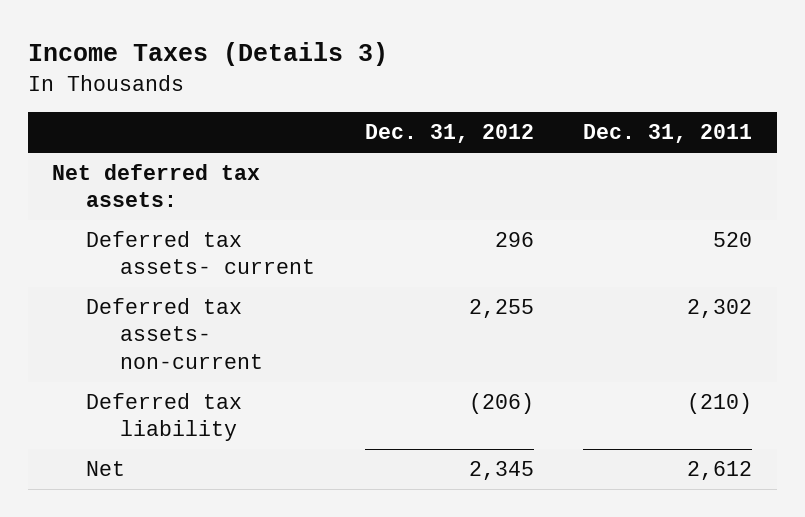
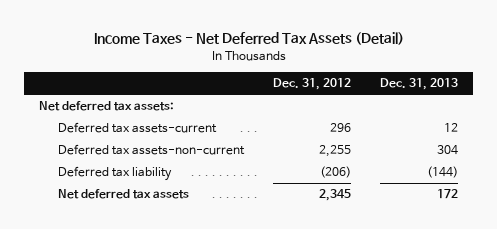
[27,42,388,67] Income Taxes (Details 3) -> [93,32,404,46] Income Taxes - Net Deferred Tax Assets (Detail)
[583,124,753,144] Dec. 31, 2011 -> none
none -> [380,78,459,91] Dec. 31, 2013
[86,231,316,275] Deferred tax assets- current -> [57,122,217,134] Deferred tax assets-current
[86,298,264,369] Deferred tax assets- non-current -> [57,144,245,156] Deferred tax assets-non-current
[86,461,126,477] Net -> [57,189,189,200] Net deferred tax assets

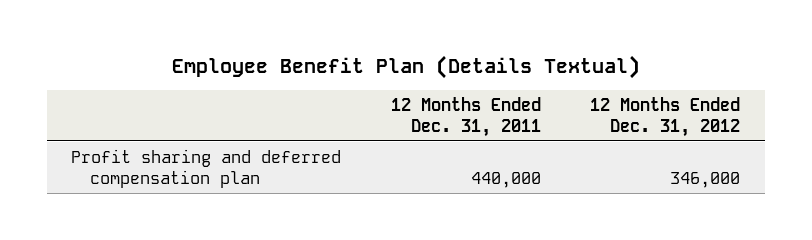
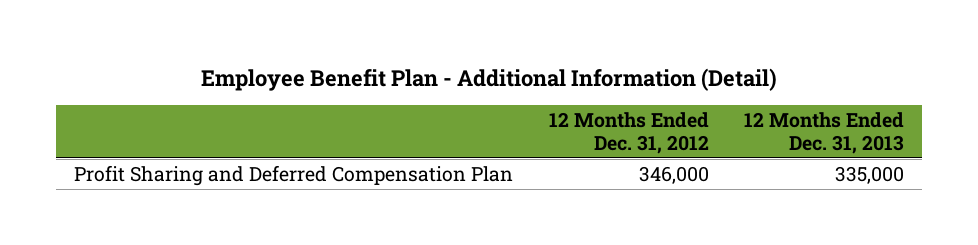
[171,54,640,79] Employee Benefit Plan (Details Textual) -> [201,67,778,91] Employee Benefit Plan - Additional Information (Detail)
[390,96,541,137] 12 Months Ended Dec. 31, 2011 -> none
none -> [744,112,905,154] 12 Months Ended Dec. 31, 2013
[71,148,342,188] Profit sharing and deferred compensation plan -> [73,165,513,187] Profit Sharing and Deferred Compensation Plan

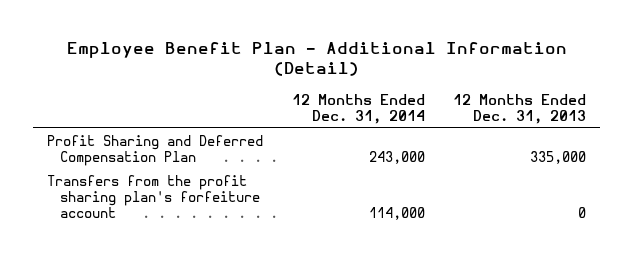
[548,112,709,154] 12 Months Ended Dec. 31, 2012 -> none
none -> [291,93,425,124] 12 Months Ended Dec. 31, 2014
none -> [47,175,261,218] Transfers from the profit sharing plan's forfeiture account

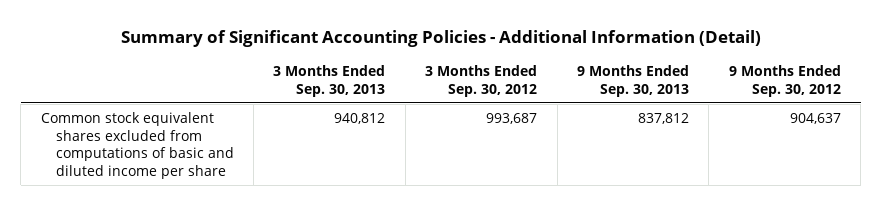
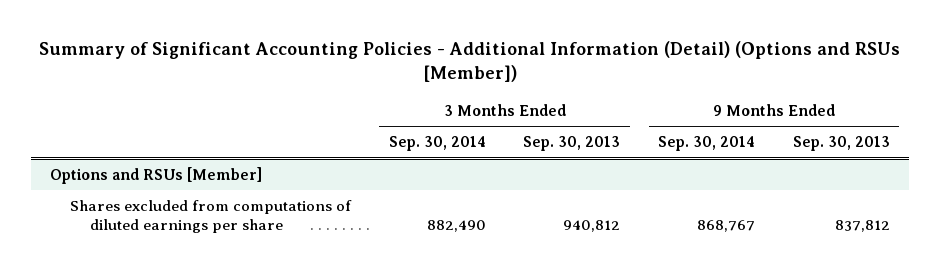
[120,29,761,47] Summary of Significant Accounting Policies - Additional Information (Detail) -> [38,41,900,83] Summary of Significant Accounting Policies - Additional Information (Detail) (Options and RSUs [Member])
[425,65,538,97] 3 Months Ended Sep. 30, 2012 -> none
[728,65,841,97] 9 Months Ended Sep. 30, 2012 -> none
none -> [388,136,486,152] Sep. 30, 2014
none -> [658,136,756,152] Sep. 30, 2014
none -> [49,167,262,185] Options and RSUs [Member]
[40,111,234,180] Common stock equivalent shares excluded from computations of basic and diluted income per share -> [69,200,352,234] Shares excluded from computations of diluted earnings per share

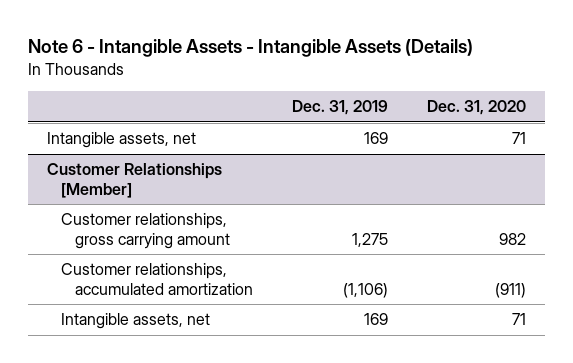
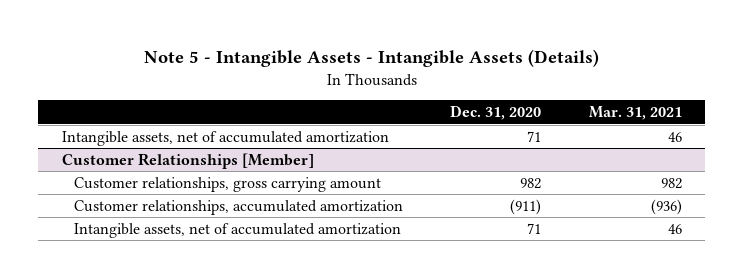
[27,38,473,57] Note 6 - Intangible Assets - Intangible Assets (Details) -> [143,48,599,67] Note 5 - Intangible Assets - Intangible Assets (Details)
[291,100,388,116] Dec. 31, 2019 -> none
none -> [588,106,682,121] Mar. 31, 2021
[47,132,197,149] Intangible assets, net -> [61,130,389,146] Intangible assets, net of accumulated amortization
[61,313,211,330] Intangible assets, net -> [74,222,402,238] Intangible assets, net of accumulated amortization

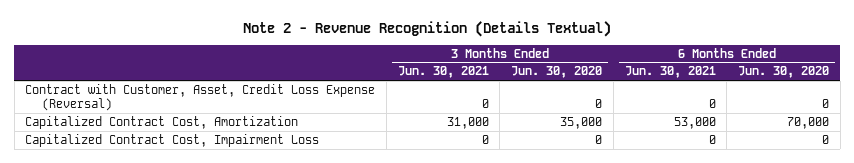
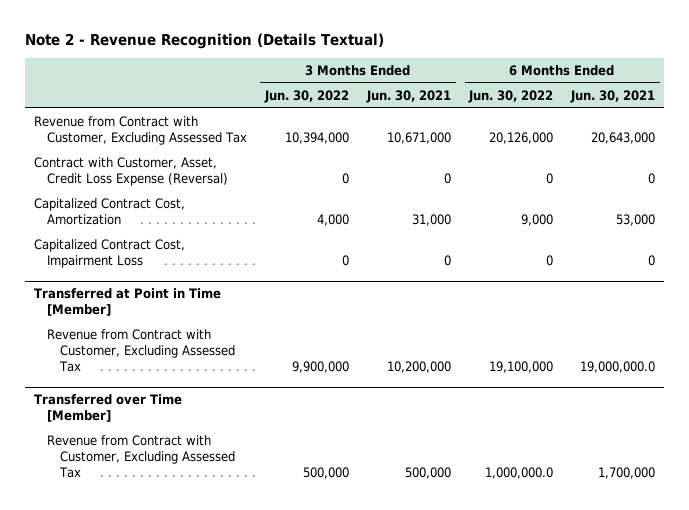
[511,66,603,79] Jun. 30, 2020 -> none
[738,66,830,79] Jun. 30, 2020 -> none
none -> [263,90,349,104] Jun. 30, 2022
none -> [468,90,554,104] Jun. 30, 2022
none -> [34,116,247,146] Revenue from Contract with Customer, Excluding Assessed Tax
none -> [34,288,222,317] Transferred at Point in Time [Member]
none -> [46,329,235,373] Revenue from Contract with Customer, Excluding Assessed Tax
none -> [34,394,183,423] Transferred over Time [Member]
none -> [46,435,235,479] Revenue from Contract with Customer, Excluding Assessed Tax

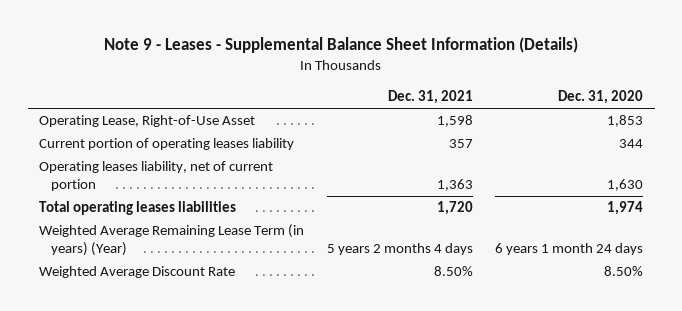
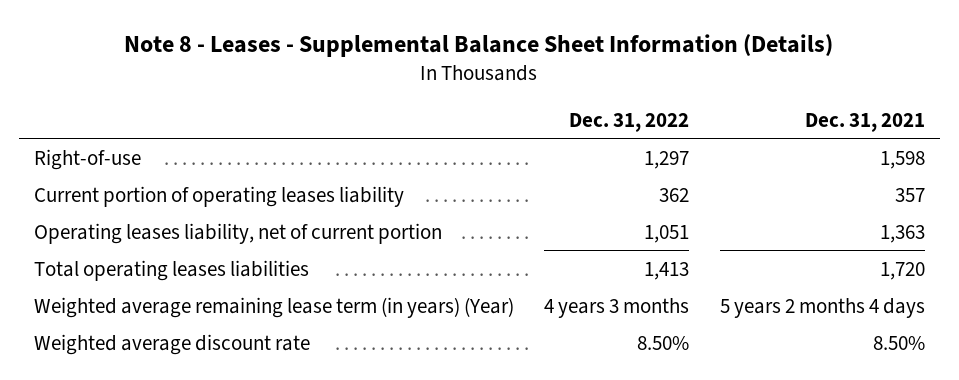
[104,37,579,54] Note 9 - Leases - Supplemental Balance Sheet Information (Details) -> [124,33,834,57] Note 8 - Leases - Supplemental Balance Sheet Information (Details)
[558,90,644,105] Dec. 31, 2020 -> none
none -> [569,112,690,132] Dec. 31, 2022
[38,115,255,128] Operating Lease, Right-of-Use Asset -> [34,148,142,170] Right-of-use
[38,224,304,257] Weighted Average Remaining Lease Term (in years) (Year) -> [34,296,515,318] Weighted average remaining lease term (in years) (Year)
[38,266,235,279] Weighted Average Discount Rate -> [34,333,311,355] Weighted average discount rate

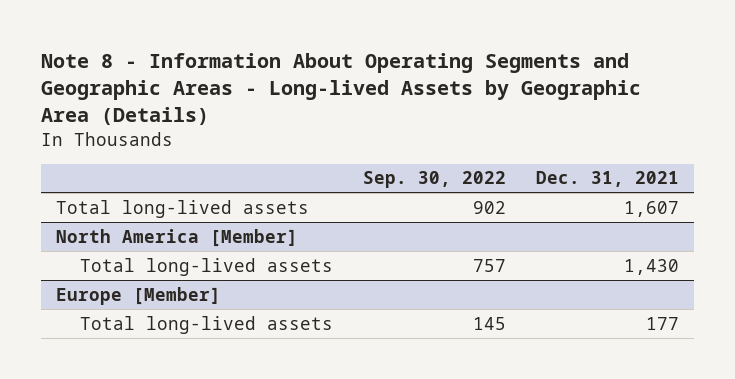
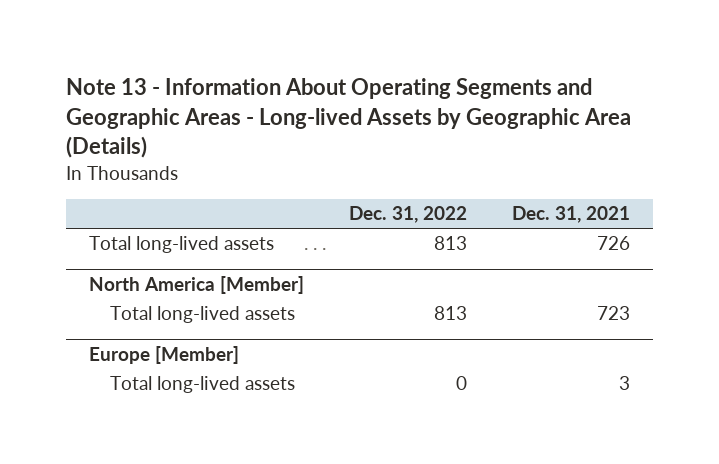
[40,53,641,126] Note 8 - Information About Operating Segments and Geographic Areas - Long-lived Assets by Geographic Area (Details) -> [66,78,632,159] Note 13 - Information About Operating Segments and Geographic Areas - Long-lived Assets by Geographic Area (Details)
[363,171,507,189] Sep. 30, 2022 -> none
none -> [349,206,468,224] Dec. 31, 2022
[624,200,680,217] 1,607 -> [597,236,631,251] 726
[624,258,680,275] 1,430 -> [597,306,631,321] 723
[646,316,680,330] 177 -> [619,376,631,391] 3

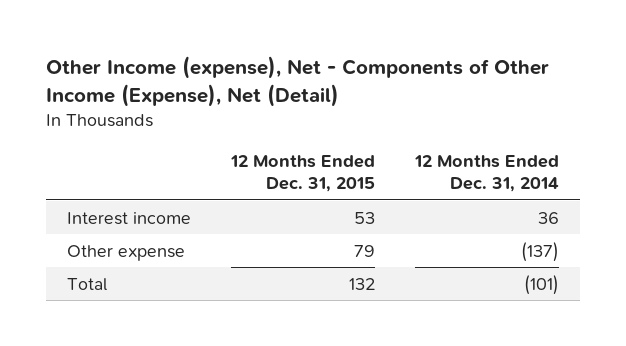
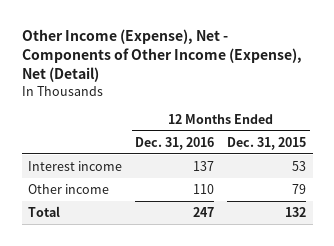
[46,56,550,107] Other Income (expense), Net - Components of Other Income (Expense), Net (Detail) -> [21,28,302,82] Other Income (Expense), Net - Components of Other Income (Expense), Net (Detail)
[414,154,560,193] 12 Months Ended Dec. 31, 2014 -> none
none -> [135,136,215,150] Dec. 31, 2016
[66,244,185,261] Other expense -> [28,184,110,195] Other income

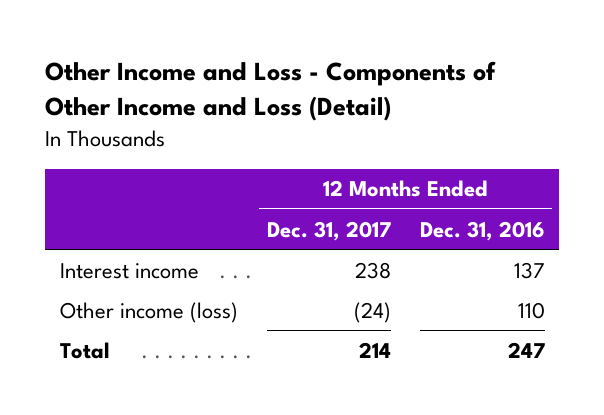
[21,28,302,82] Other Income (Expense), Net - Components of Other Income (Expense), Net (Detail) -> [45,61,497,122] Other Income and Loss - Components of Other Income and Loss (Detail)
[227,136,307,150] Dec. 31, 2015 -> none
none -> [266,220,391,241] Dec. 31, 2017
[28,184,110,195] Other income -> [59,301,238,323] Other income (loss)

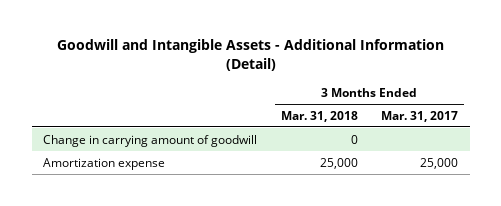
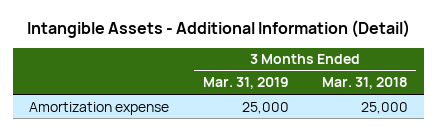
[56,39,444,72] Goodwill and Intangible Assets - Additional Information (Detail) -> [26,20,410,39] Intangible Assets - Additional Information (Detail)
[381,110,459,122] Mar. 31, 2017 -> none
none -> [202,77,289,90] Mar. 31, 2019
[43,134,258,147] Change in carrying amount of goodwill -> none

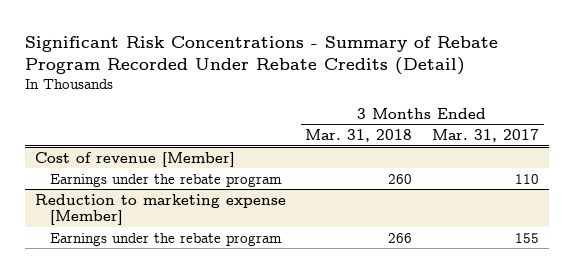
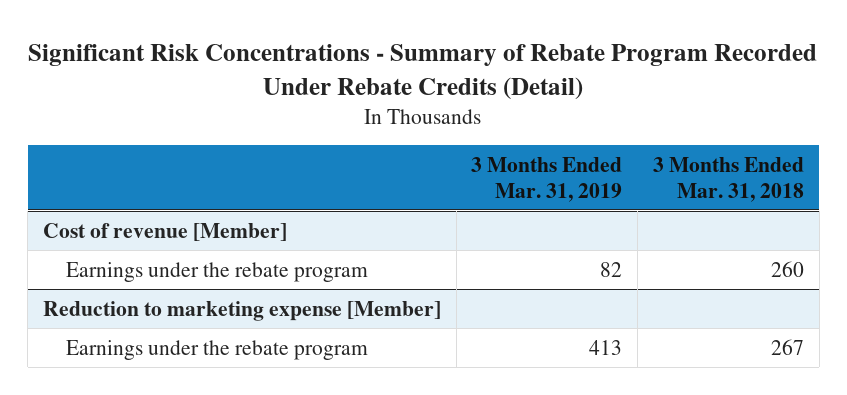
[431,129,539,143] Mar. 31, 2017 -> none
none -> [471,157,623,202] 3 Months Ended Mar. 31, 2019
[388,232,413,243] 266 -> [770,338,804,355] 267

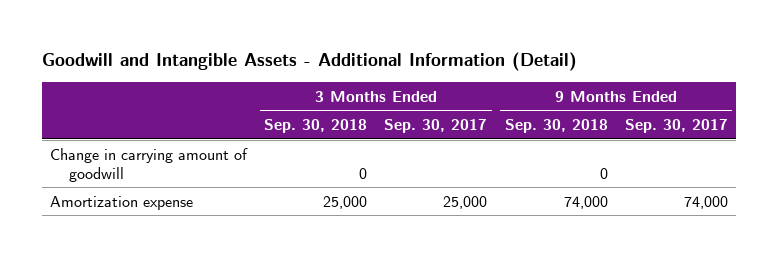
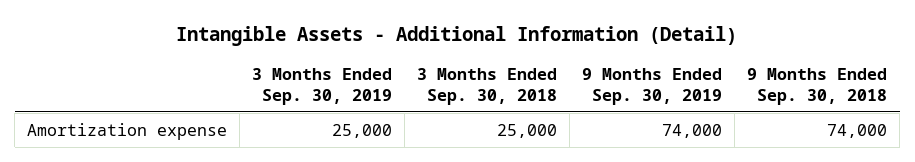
[41,52,577,72] Goodwill and Intangible Assets - Additional Information (Detail) -> [176,25,738,46] Intangible Assets - Additional Information (Detail)
[384,119,488,134] Sep. 30, 2017 -> none
[624,119,728,134] Sep. 30, 2017 -> none
none -> [252,68,393,106] 3 Months Ended Sep. 30, 2019
none -> [582,68,723,106] 9 Months Ended Sep. 30, 2019
[50,147,249,182] Change in carrying amount of goodwill -> none

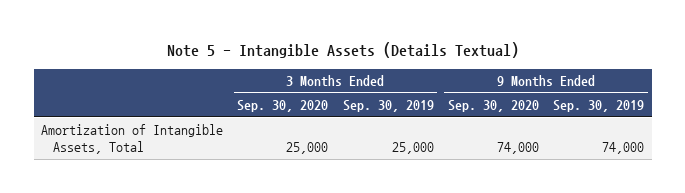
[176,25,738,46] Intangible Assets - Additional Information (Detail) -> [166,42,519,59] Note 5 - Intangible Assets (Details Textual)
[417,68,558,106] 3 Months Ended Sep. 30, 2018 -> none
[747,68,888,106] 9 Months Ended Sep. 30, 2018 -> none
none -> [237,100,329,113] Sep. 30, 2020
none -> [447,100,539,113] Sep. 30, 2020
[27,122,228,140] Amortization expense -> [40,124,223,155] Amortization of Intangible Assets, Total

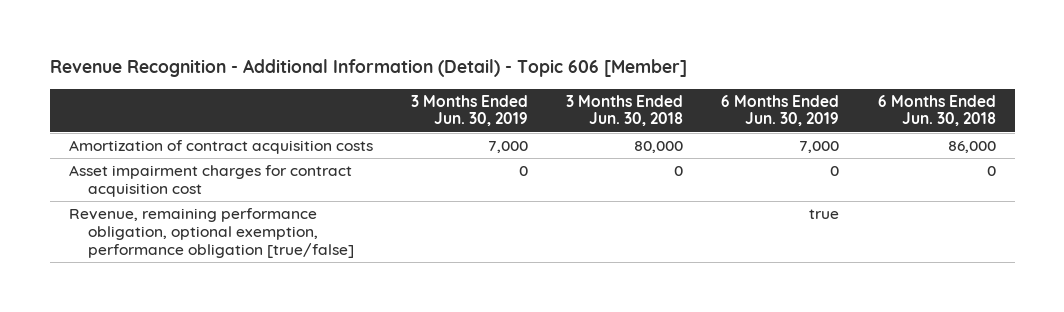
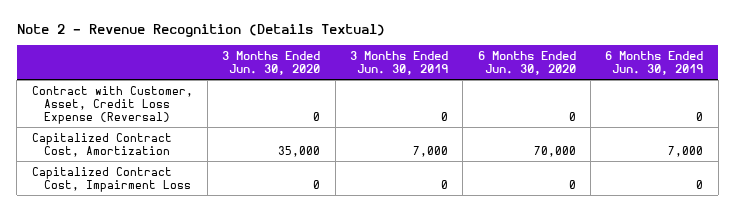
[49,59,687,78] Revenue Recognition - Additional Information (Detail) - Topic 606 [Member] -> [16,23,385,37] Note 2 - Revenue Recognition (Details Textual)
[566,94,684,127] 3 Months Ended Jun. 30, 2018 -> none
[877,94,996,127] 6 Months Ended Jun. 30, 2018 -> none
none -> [222,50,321,75] 3 Months Ended Jun. 30, 2020
none -> [477,50,576,75] 6 Months Ended Jun. 30, 2020
[68,208,355,258] Revenue, remaining performance obligation, optional exemption, performance obligation [true/false] -> none
none -> [31,85,193,124] Contract with Customer, Asset, Credit Loss Expense (Reversal)
[68,140,373,155] Amortization of contract acquisition costs -> [31,132,172,157] Capitalized Contract Cost, Amortization
[68,165,352,197] Asset impairment charges for contract acquisition cost -> [31,166,191,192] Capitalized Contract Cost, Impairment Loss

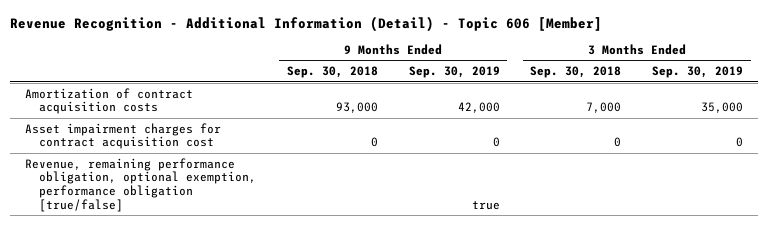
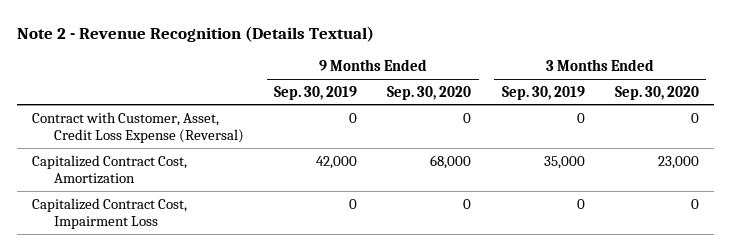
[9,15,602,32] Revenue Recognition - Additional Information (Detail) - Topic 606 [Member] -> [16,26,374,43] Note 2 - Revenue Recognition (Details Textual)
[287,66,379,79] Sep. 30, 2018 -> none
[530,66,622,79] Sep. 30, 2018 -> none
none -> [387,85,472,100] Sep. 30, 2020
none -> [614,85,699,100] Sep. 30, 2020
[24,157,257,212] Revenue, remaining performance obligation, optional exemption, performance obligation [true/false] -> none
none -> [32,111,244,144] Contract with Customer, Asset, Credit Loss Expense (Reversal)
[24,87,193,115] Amortization of contract acquisition costs -> [32,154,188,185] Capitalized Contract Cost, Amortization
[24,122,221,150] Asset impairment charges for contract acquisition cost -> [32,197,188,230] Capitalized Contract Cost, Impairment Loss

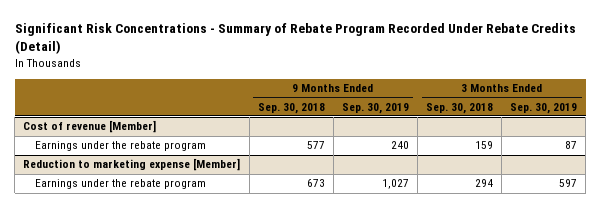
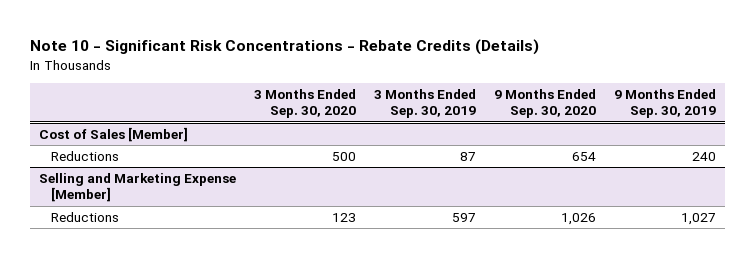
[14,23,576,55] Significant Risk Concentrations - Summary of Rebate Program Recorded Under Rebate Credits (Detail) -> [30,39,540,56] Note 10 - Significant Risk Concentrations - Rebate Credits (Details)
[257,102,325,114] Sep. 30, 2018 -> none
[426,102,494,114] Sep. 30, 2018 -> none
none -> [254,89,357,119] 3 Months Ended Sep. 30, 2020
none -> [494,89,597,119] 9 Months Ended Sep. 30, 2020
[23,120,157,134] Cost of revenue [Member] -> [39,127,189,143] Cost of Sales [Member]
[35,141,207,152] Earnings under the rebate program -> [51,151,120,162] Reductions
[23,158,241,172] Reduction to marketing expense [Member] -> [39,173,237,203] Selling and Marketing Expense [Member]
[35,179,207,190] Earnings under the rebate program -> [51,212,120,223] Reductions

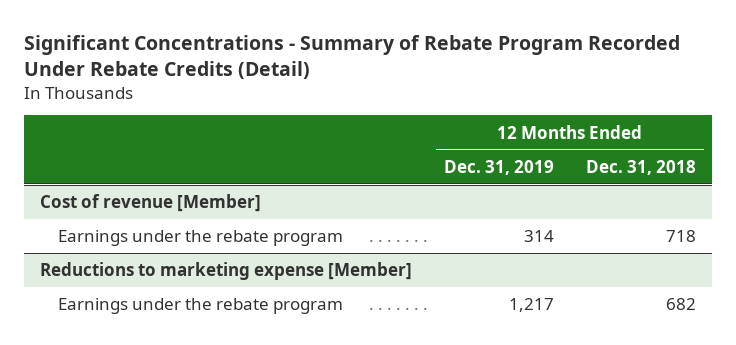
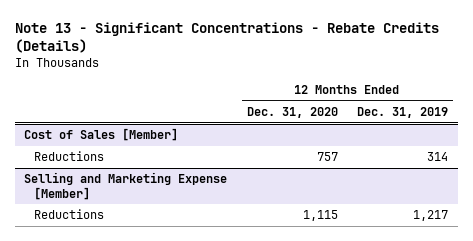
[23,34,680,80] Significant Concentrations - Summary of Rebate Program Recorded Under Rebate Credits (Detail) -> [14,21,439,54] Note 13 - Significant Concentrations - Rebate Credits (Details)
[586,159,697,175] Dec. 31, 2018 -> none
none -> [246,106,338,118] Dec. 31, 2020
[39,194,261,213] Cost of revenue [Member] -> [24,128,179,142] Cost of Sales [Member]
[57,230,343,247] Earnings under the rebate program -> [34,151,105,162] Reductions
[39,262,412,281] Reductions to marketing expense [Member] -> [24,172,228,200] Selling and Marketing Expense [Member]
[57,298,343,315] Earnings under the rebate program -> [34,209,105,220] Reductions

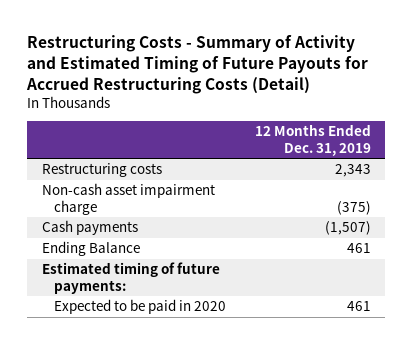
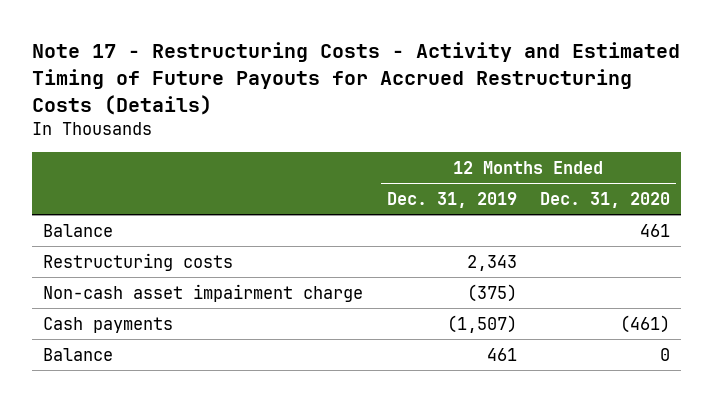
[26,34,369,94] Restructuring Costs - Summary of Activity and Estimated Timing of Future Payouts for Accrued Restructuring Costs (Detail) -> [31,42,680,115] Note 17 - Restructuring Costs - Activity and Estimated Timing of Future Payouts for Accrued Restructuring Costs (Details)
none -> [539,191,670,208] Dec. 31, 2020
none -> [43,223,114,237] Balance
[41,262,220,294] Estimated timing of future payments: -> none
[53,299,226,315] Expected to be paid in 2020 -> none
[41,241,140,257] Ending Balance -> [43,347,114,361] Balance

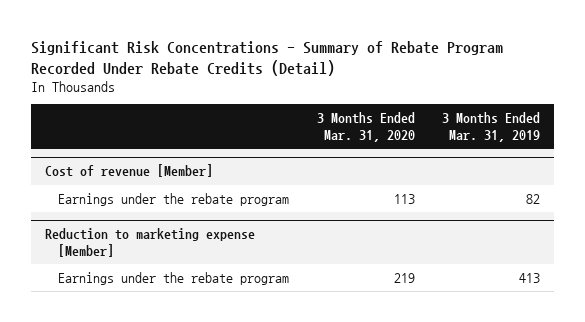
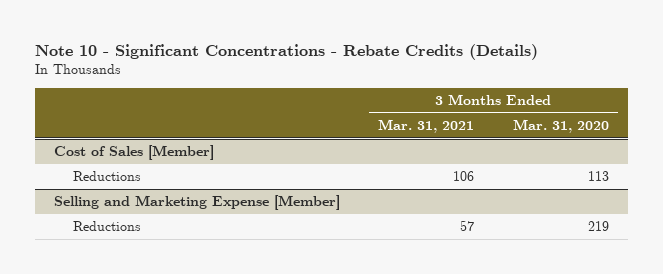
[31,41,504,76] Significant Risk Concentrations - Summary of Rebate Program Recorded Under Rebate Credits (Detail) -> [34,44,538,61] Note 10 - Significant Concentrations - Rebate Credits (Details)
[442,112,541,143] 3 Months Ended Mar. 31, 2019 -> none
none -> [378,119,475,134] Mar. 31, 2021
[44,164,213,178] Cost of revenue [Member] -> [54,145,215,161] Cost of Sales [Member]
[58,192,290,206] Earnings under the rebate program -> [72,171,141,182] Reductions
[44,228,255,258] Reduction to marketing expense [Member] -> [54,195,341,211] Selling and Marketing Expense [Member]
[58,271,290,285] Earnings under the rebate program -> [72,221,141,232] Reductions

